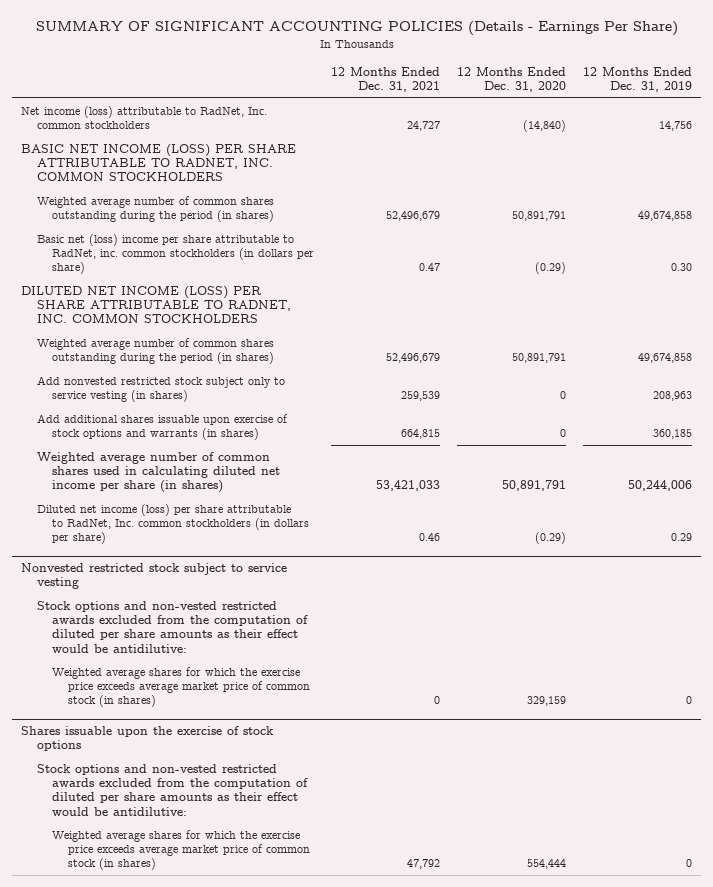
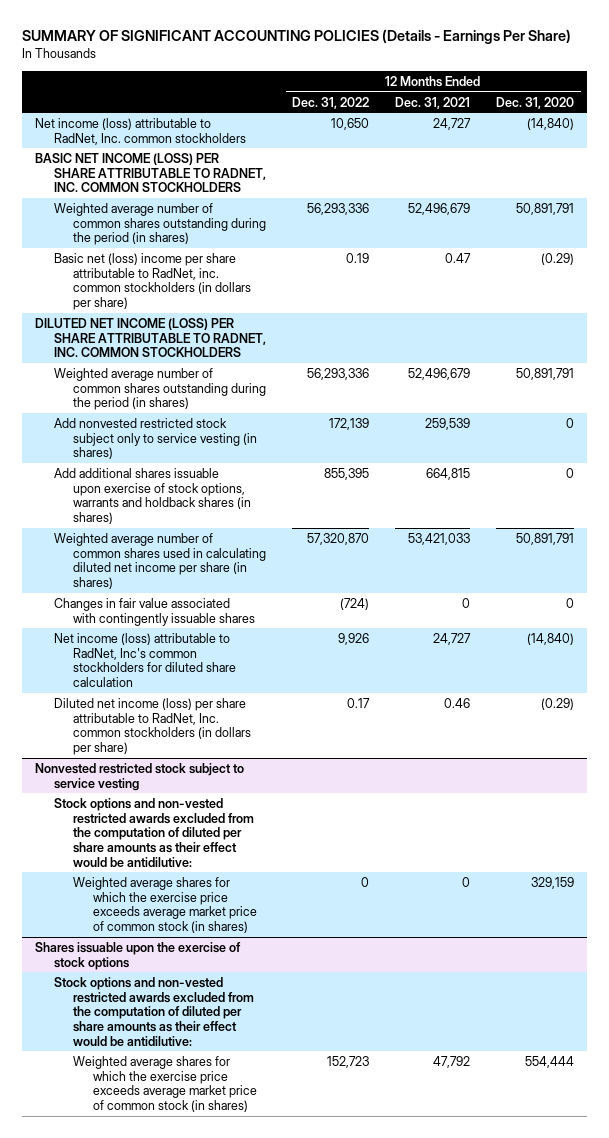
[583,67,693,93] 12 Months Ended Dec. 31, 2019 -> none
none -> [292,96,370,109] Dec. 31, 2022
[36,413,288,441] Add additional shares issuable upon exercise of stock options and warrants (in shares) -> [53,467,252,525] Add additional shares issuable upon exercise of stock options, warrants and holdback shares (in shares)
none -> [53,597,256,626] Changes in fair value associated with contingently issuable shares
none -> [53,632,237,688] Net income (loss) attributable to RadNet, Inc's common stockholders for diluted share calculation

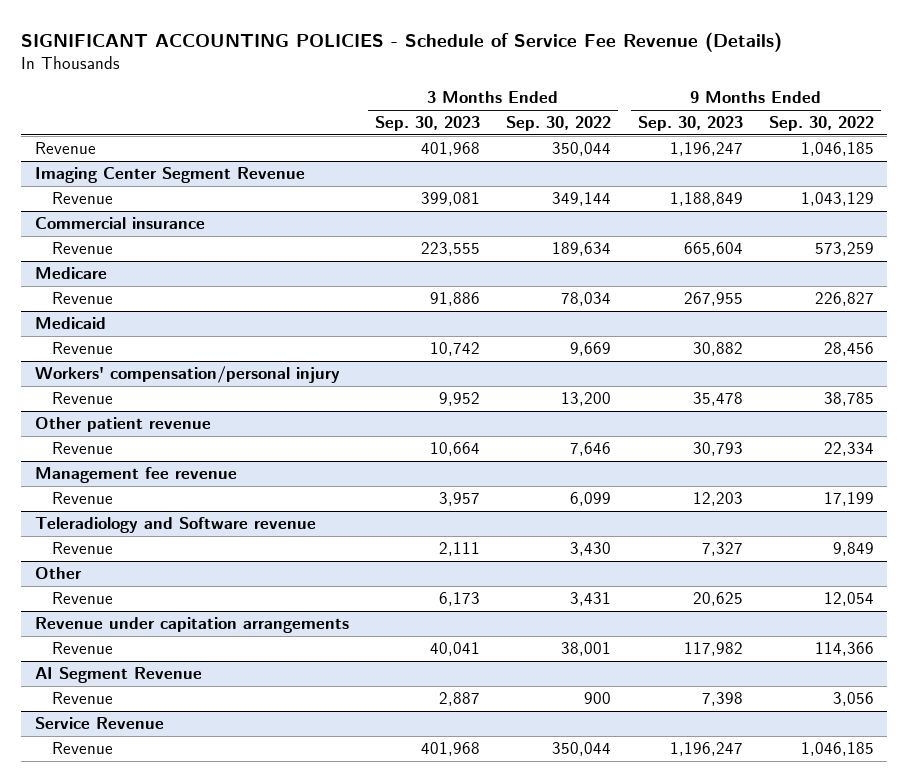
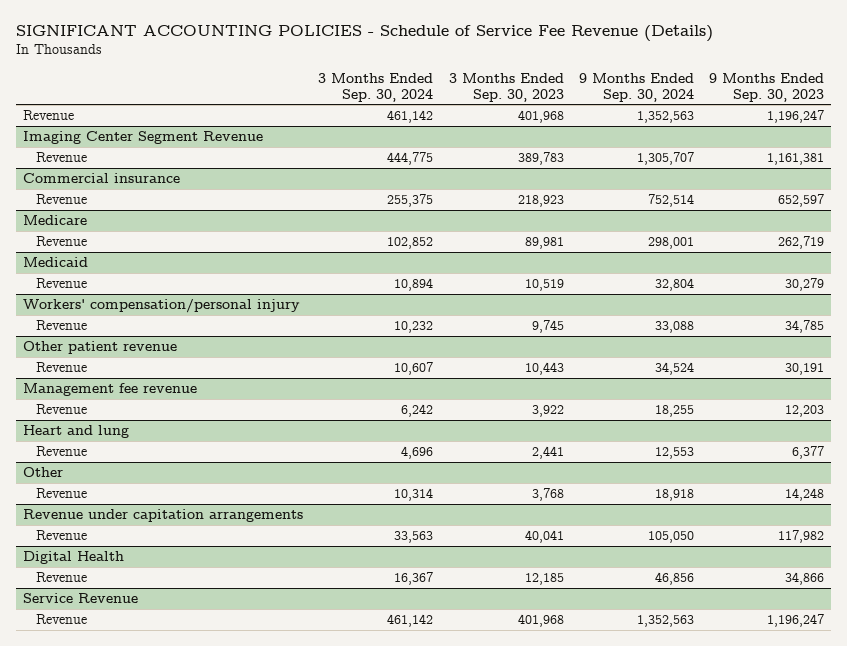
[506,116,612,132] Sep. 30, 2022 -> none
[769,116,875,132] Sep. 30, 2022 -> none
none -> [318,72,434,102] 3 Months Ended Sep. 30, 2024
none -> [578,72,694,102] 9 Months Ended Sep. 30, 2024
[420,192,480,207] 399,081 -> [517,151,564,165] 389,783
[669,192,743,207] 1,188,849 -> [766,152,824,165] 1,161,381
[420,242,480,257] 223,555 -> [517,194,564,207] 218,923
[683,242,743,257] 665,604 -> [777,193,824,207] 652,597
[429,292,480,307] 91,886 -> [524,236,564,249] 89,981
[683,292,743,307] 267,955 -> [777,235,824,249] 262,719
[429,342,480,357] 10,742 -> [524,278,564,291] 10,519
[692,342,743,357] 30,882 -> [784,277,824,291] 30,279
[438,392,480,407] 9,952 -> [531,319,564,333] 9,745
[692,392,743,407] 35,478 -> [784,319,824,333] 34,785
[429,442,480,457] 10,664 -> [524,361,564,375] 10,443
[692,442,743,457] 30,793 -> [784,362,824,375] 30,191
[34,517,316,534] Teleradiology and Software revenue -> none
[438,492,480,507] 3,957 -> [531,404,564,417] 3,922
none -> [23,424,130,438] Heart and lung
[438,542,480,557] 2,111 -> [531,445,564,459] 2,441
[701,542,743,557] 7,327 -> [791,445,824,459] 6,377
[438,592,480,607] 6,173 -> [531,487,564,501] 3,768
[692,592,743,607] 20,625 -> [784,487,824,501] 14,248
[34,667,202,684] AI Segment Revenue -> none
none -> [23,550,125,564] Digital Health
[438,692,480,707] 2,887 -> [524,572,564,585] 12,185
[701,692,743,707] 7,398 -> [784,571,824,585] 34,866

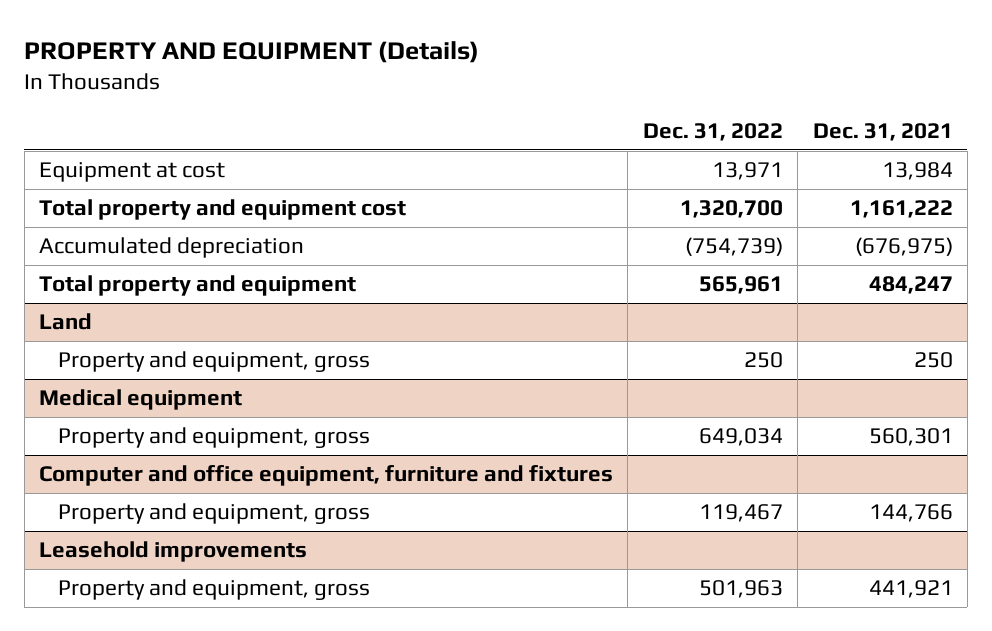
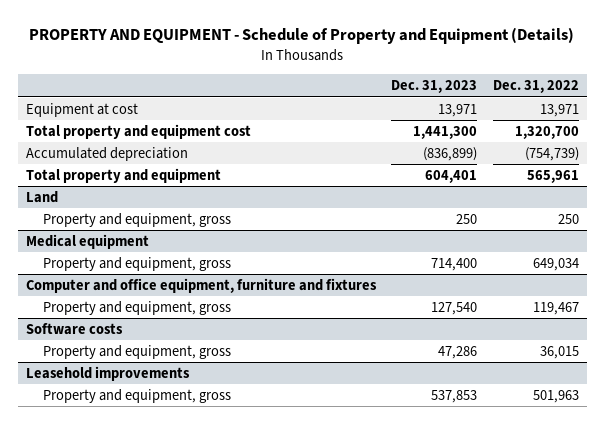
[24,40,480,63] PROPERTY AND EQUIPMENT (Details) -> [29,27,575,45] PROPERTY AND EQUIPMENT - Schedule of Property and Equipment (Details)
[812,122,953,141] Dec. 31, 2021 -> none
none -> [391,80,478,94] Dec. 31, 2023
none -> [25,322,123,335] Software costs
none -> [42,344,231,359] Property and equipment, gross

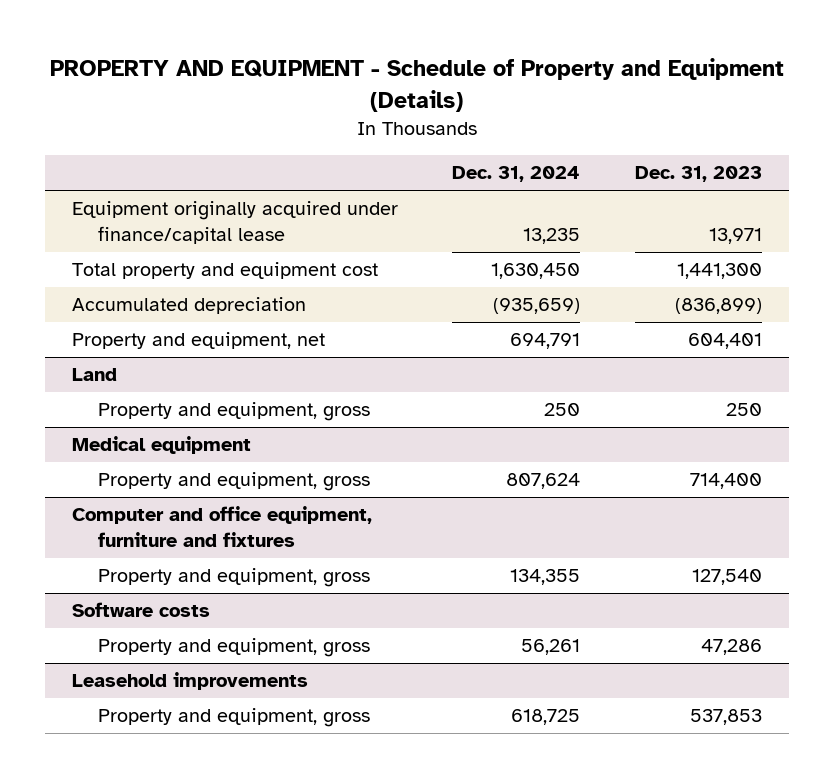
[493,80,580,94] Dec. 31, 2022 -> none
none -> [452,166,581,183] Dec. 31, 2024
[25,102,138,117] Equipment at cost -> [72,201,399,245] Equipment originally acquired under finance/capital lease
[25,167,221,183] Total property and equipment -> [72,332,326,350] Property and equipment, net

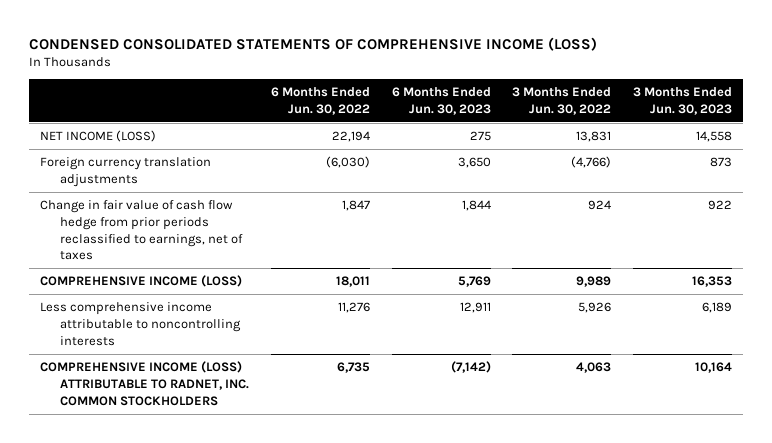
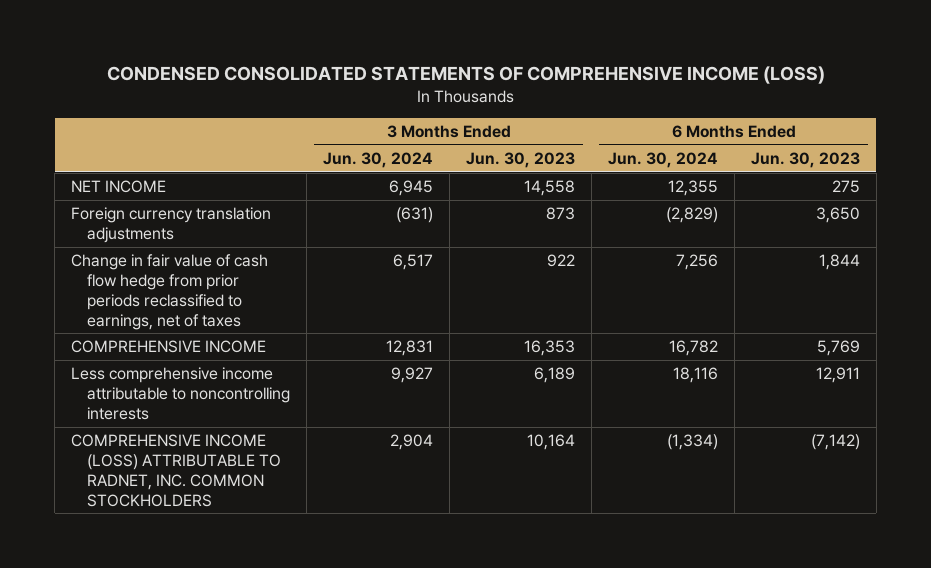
[270,87,370,115] 6 Months Ended Jun. 30, 2022 -> none
[512,87,612,115] 3 Months Ended Jun. 30, 2022 -> none
none -> [322,152,433,169] Jun. 30, 2024
none -> [607,152,718,169] Jun. 30, 2024
[39,130,156,143] NET INCOME (LOSS) -> [71,180,167,194] NET INCOME
[39,275,242,288] COMPREHENSIVE INCOME (LOSS) -> [71,340,267,354] COMPREHENSIVE INCOME

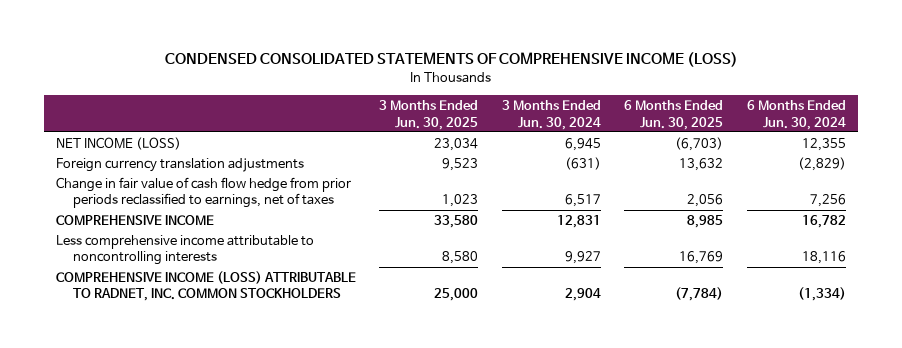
[465,152,575,169] Jun. 30, 2023 -> none
[750,152,860,169] Jun. 30, 2023 -> none
none -> [379,99,479,130] 3 Months Ended Jun. 30, 2025
none -> [624,99,724,130] 6 Months Ended Jun. 30, 2025
[71,180,167,194] NET INCOME -> [55,136,181,150] NET INCOME (LOSS)

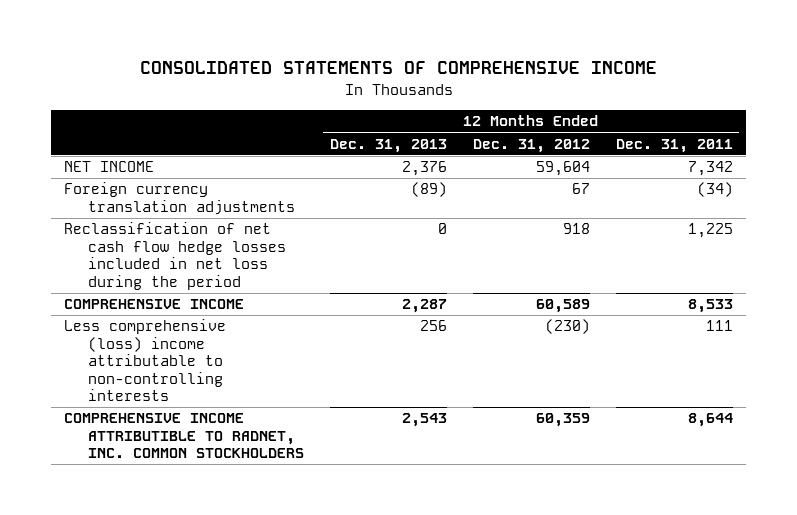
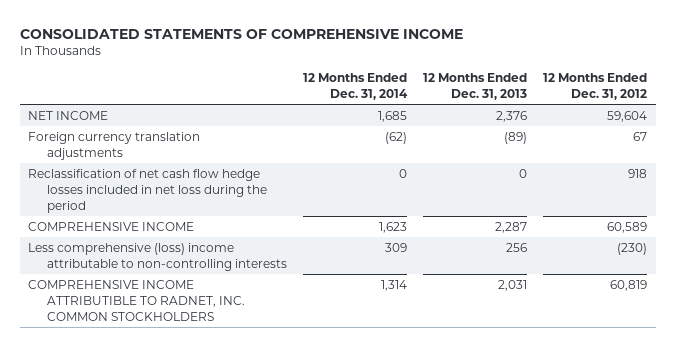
[615,138,733,153] Dec. 31, 2011 -> none
none -> [302,73,408,100] 12 Months Ended Dec. 31, 2014
[401,413,447,428] 2,543 -> [498,279,528,291] 2,031
[535,413,590,428] 60,359 -> [610,279,648,291] 60,819

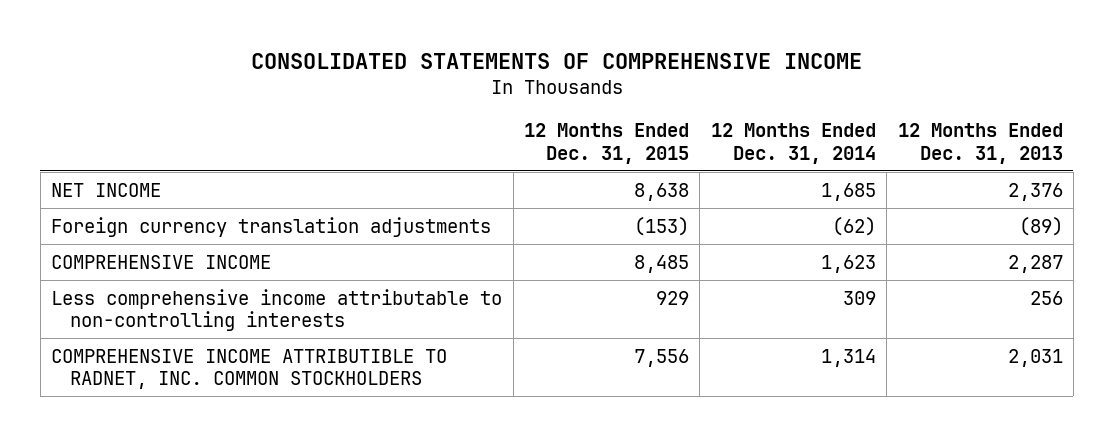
[543,73,648,100] 12 Months Ended Dec. 31, 2012 -> none
none -> [524,123,690,164] 12 Months Ended Dec. 31, 2015
[27,168,267,213] Reclassification of net cash flow hedge losses included in net loss during the period -> none
[27,242,287,271] Less comprehensive (loss) income attributable to non-controlling interests -> [51,288,503,332] Less comprehensive income attributable to non-controlling interests

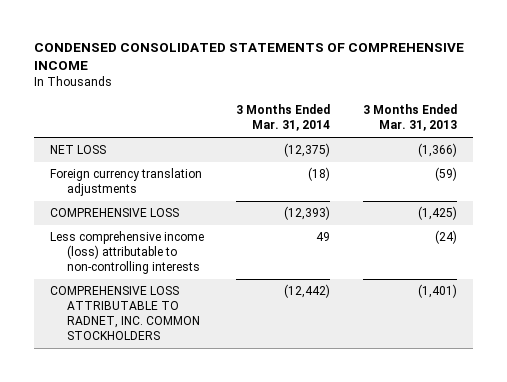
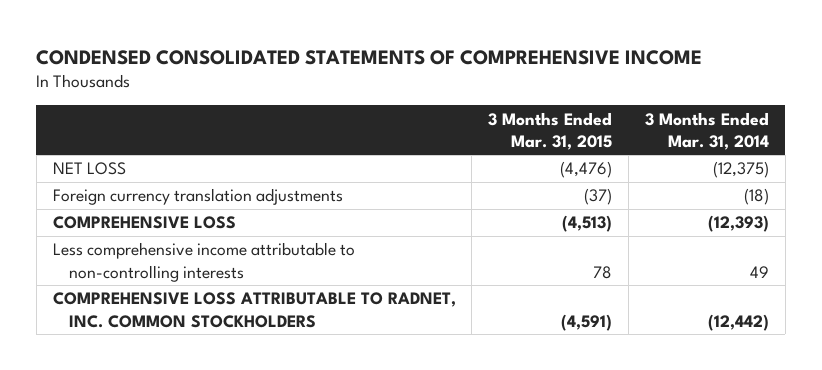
[362,104,457,132] 3 Months Ended Mar. 31, 2013 -> none
none -> [488,111,613,150] 3 Months Ended Mar. 31, 2015
[50,231,205,275] Less comprehensive income (loss) attributable to non-controlling interests -> [52,242,355,282] Less comprehensive income attributable to non-controlling interests

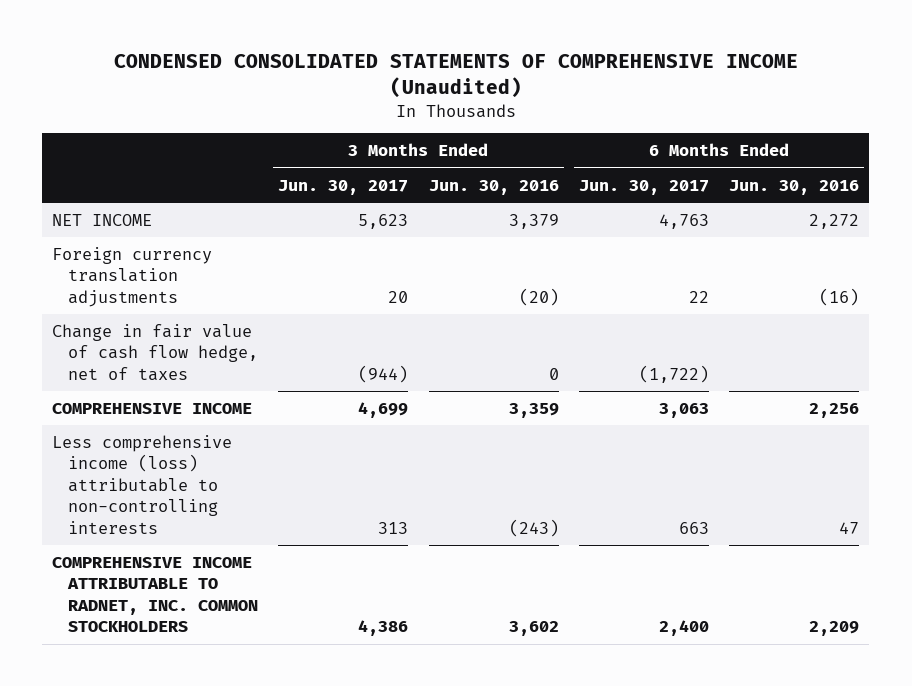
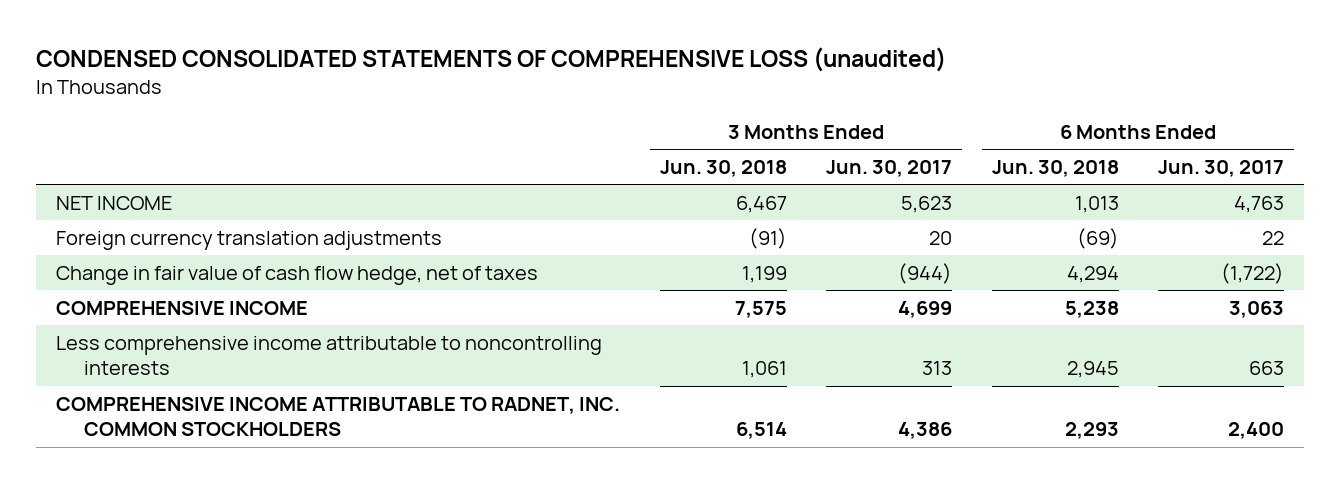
[113,54,798,99] CONDENSED CONSOLIDATED STATEMENTS OF COMPREHENSIVE INCOME (Unaudited) -> [36,47,947,73] CONDENSED CONSOLIDATED STATEMENTS OF COMPREHENSIVE LOSS (unaudited)
[428,179,559,195] Jun. 30, 2016 -> none
[729,179,860,195] Jun. 30, 2016 -> none
none -> [659,159,787,177] Jun. 30, 2018
none -> [991,159,1119,177] Jun. 30, 2018
[52,435,233,534] Less comprehensive income (loss) attributable to non-controlling interests -> [56,335,603,376] Less comprehensive income attributable to noncontrolling interests

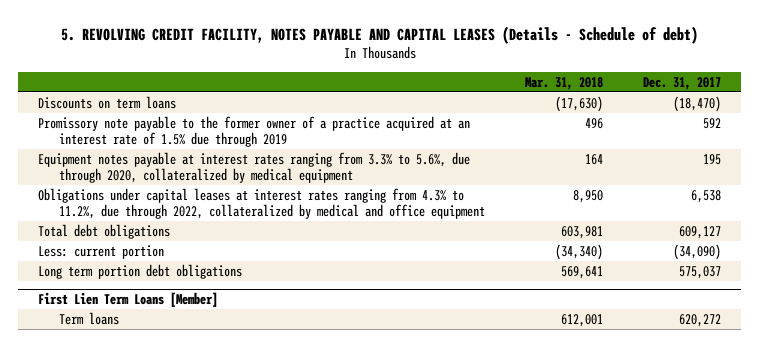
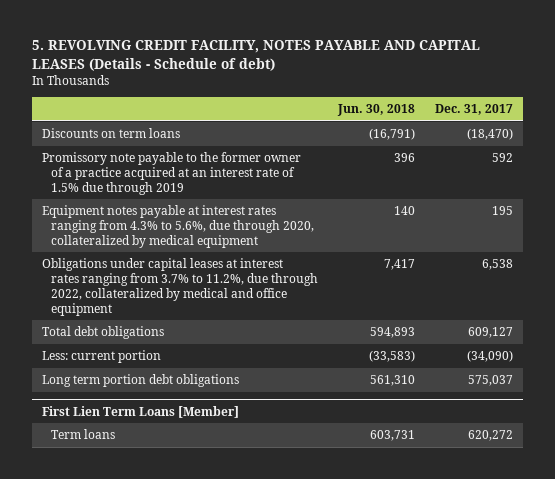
[525,76,604,90] Mar. 31, 2018 -> none
none -> [337,104,416,117] Jun. 30, 2018
[38,151,471,183] Equipment notes payable at interest rates ranging from 3.3% to 5.6%, due through 2020, collateralized by medical equipment -> [41,205,315,248] Equipment notes payable at interest rates ranging from 4.3% to 5.6%, due through 2020, collateralized by medical equipment
[38,187,486,219] Obligations under capital leases at interest rates ranging from 4.3% to 11.2%, due through 2022, collateralized by medical and office equipment -> [41,258,319,316] Obligations under capital leases at interest rates ranging from 3.7% to 11.2%, due through 2022, collateralized by medical and office equipment

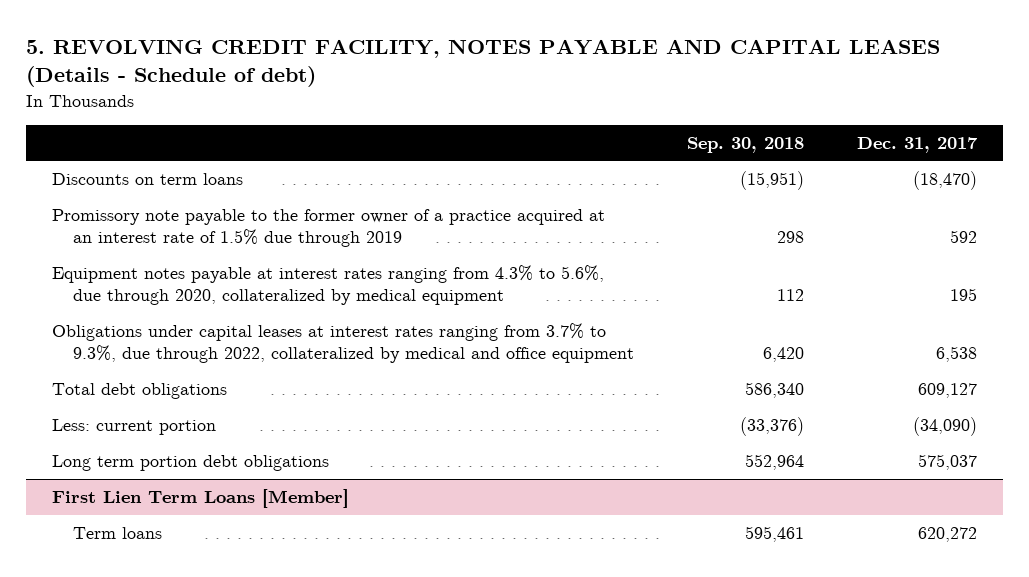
[337,104,416,117] Jun. 30, 2018 -> none
none -> [686,136,804,153] Sep. 30, 2018
[41,258,319,316] Obligations under capital leases at interest rates ranging from 3.7% to 11.2%, due through 2022, collateralized by medical and office equipment -> [52,323,635,364] Obligations under capital leases at interest rates ranging from 3.7% to 9.3%, due through 2022, collateralized by medical and office equipment

